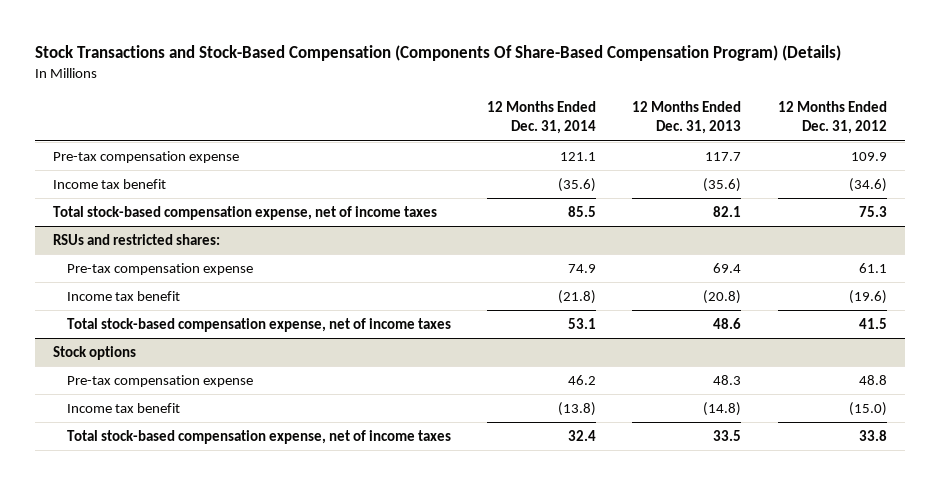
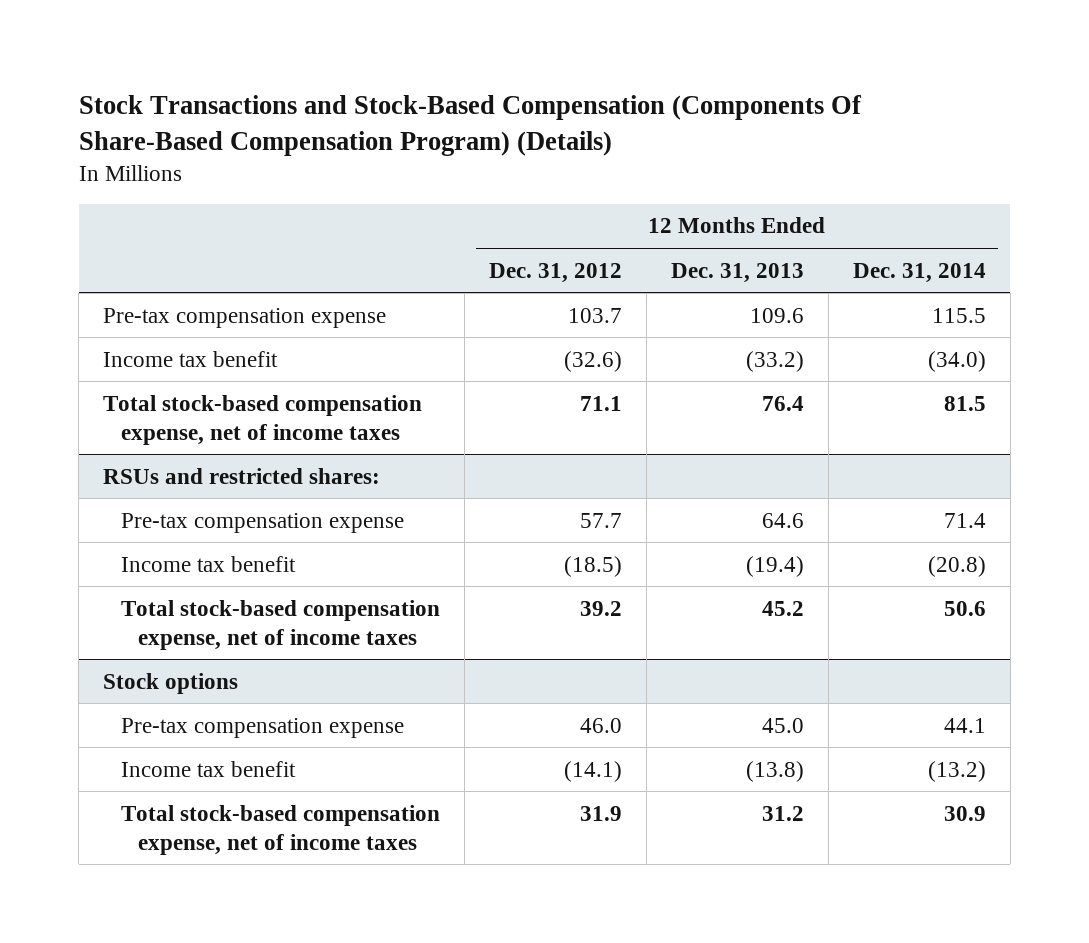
[560,151,597,161] 121.1 -> [931,307,986,323] 115.5
[705,151,742,161] 117.7 -> [749,307,804,323] 109.6
[850,151,887,161] 109.9 -> [567,307,622,323] 103.7
[558,177,597,192] (35.6) -> [927,350,986,372] (34.0)
[703,177,742,192] (35.6) -> [745,350,804,372] (33.2)
[848,177,887,192] (34.6) -> [563,350,622,372] (32.6)
[568,205,597,217] 85.5 -> [943,395,986,411] 81.5
[713,205,742,217] 82.1 -> [761,395,804,411] 76.4
[858,205,887,217] 75.3 -> [579,395,622,411] 71.1
[568,263,597,273] 74.9 -> [943,512,986,528] 71.4
[713,262,742,273] 69.4 -> [761,512,804,528] 64.6
[858,262,887,273] 61.1 -> [579,512,622,528] 57.7
[558,289,597,304] (21.8) -> [927,555,986,577] (20.8)
[703,289,742,304] (20.8) -> [745,555,804,577] (19.4)
[848,289,887,304] (19.6) -> [563,555,622,577] (18.5)
[568,317,597,329] 53.1 -> [943,600,986,616] 50.6
[713,317,742,329] 48.6 -> [761,600,804,616] 45.2
[858,317,887,329] 41.5 -> [579,600,622,616] 39.2
[568,374,597,385] 46.2 -> [943,717,986,733] 44.1
[713,374,742,385] 48.3 -> [761,717,804,733] 45.0
[858,374,887,385] 48.8 -> [579,717,622,733] 46.0
[558,401,597,416] (13.8) -> [927,760,986,782] (13.2)
[703,401,742,416] (14.8) -> [745,760,804,782] (13.8)
[848,401,887,416] (15.0) -> [563,760,622,782] (14.1)
[568,429,597,441] 32.4 -> [943,805,986,821] 30.9
[713,429,742,441] 33.5 -> [761,805,804,821] 31.2
[858,429,887,441] 33.8 -> [579,805,622,821] 31.9

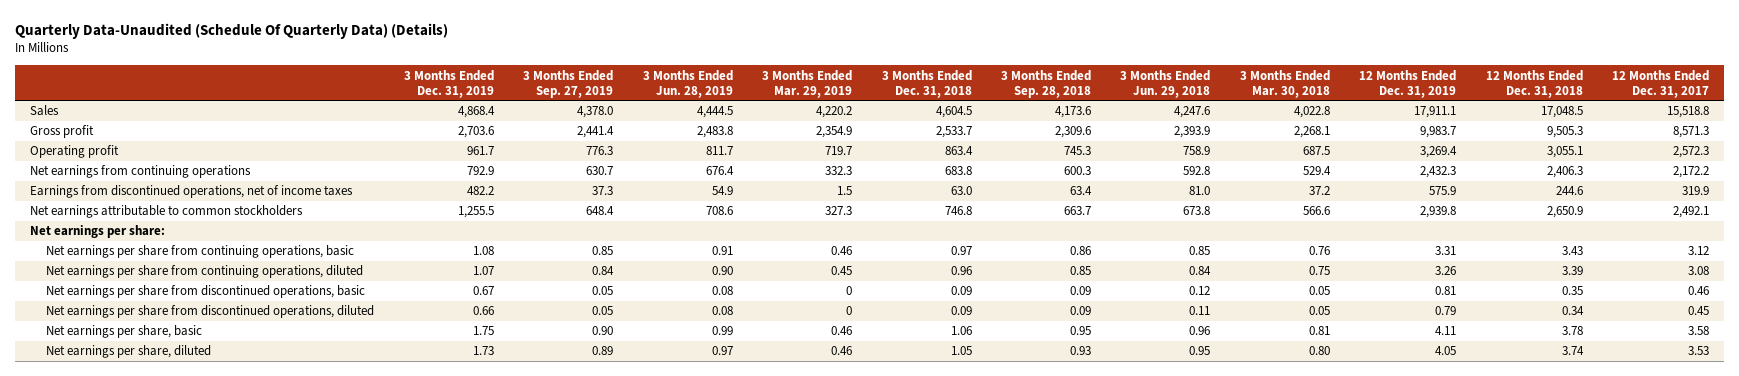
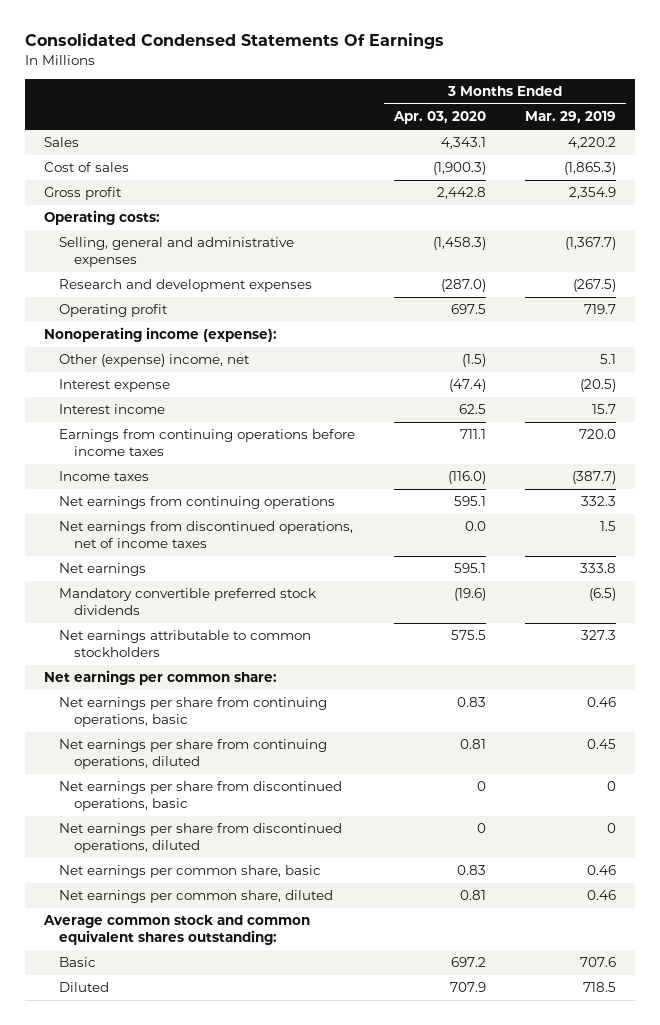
[14,23,448,40] Quarterly Data-Unaudited (Schedule Of Quarterly Data) (Details) -> [25,33,445,50] Consolidated Condensed Statements Of Earnings
[403,69,494,98] 3 Months Ended Dec. 31, 2019 -> none
[523,69,614,98] 3 Months Ended Sep. 27, 2019 -> none
[642,69,733,98] 3 Months Ended Jun. 28, 2019 -> none
[881,69,972,98] 3 Months Ended Dec. 31, 2018 -> none
[1001,69,1092,98] 3 Months Ended Sep. 28, 2018 -> none
[1120,69,1211,98] 3 Months Ended Jun. 29, 2018 -> none
[1239,69,1330,98] 3 Months Ended Mar. 30, 2018 -> none
[1359,69,1457,98] 12 Months Ended Dec. 31, 2019 -> none
[1485,69,1583,98] 12 Months Ended Dec. 31, 2018 -> none
[1612,69,1710,98] 12 Months Ended Dec. 31, 2017 -> none
none -> [393,111,487,125] Apr. 03, 2020
none -> [44,162,130,173] Cost of sales
none -> [44,210,161,226] Operating costs:
none -> [59,237,295,267] Selling, general and administrative expenses
none -> [59,279,313,293] Research and development expenses
none -> [44,327,278,343] Nonoperating income (expense):
none -> [59,354,251,368] Other (expense) income, net
none -> [59,379,171,393] Interest expense
none -> [59,404,166,415] Interest income
none -> [59,429,356,456] Earnings from continuing operations before income taxes
none -> [59,471,150,482] Income taxes
[29,185,353,199] Earnings from discontinued operations, net of income taxes -> [59,521,354,548] Net earnings from discontinued operations, net of income taxes
none -> [59,563,147,577] Net earnings
none -> [59,588,317,615] Mandatory convertible preferred stock dividends
[29,225,165,239] Net earnings per share: -> [44,670,278,686] Net earnings per common share:
[46,325,203,339] Net earnings per share, basic -> [59,865,322,879] Net earnings per common share, basic
[46,345,212,359] Net earnings per share, diluted -> [59,890,334,904] Net earnings per common share, diluted
none -> [43,915,311,945] Average common stock and common equivalent shares outstanding:
none -> [59,957,97,968] Basic
none -> [59,982,110,993] Diluted

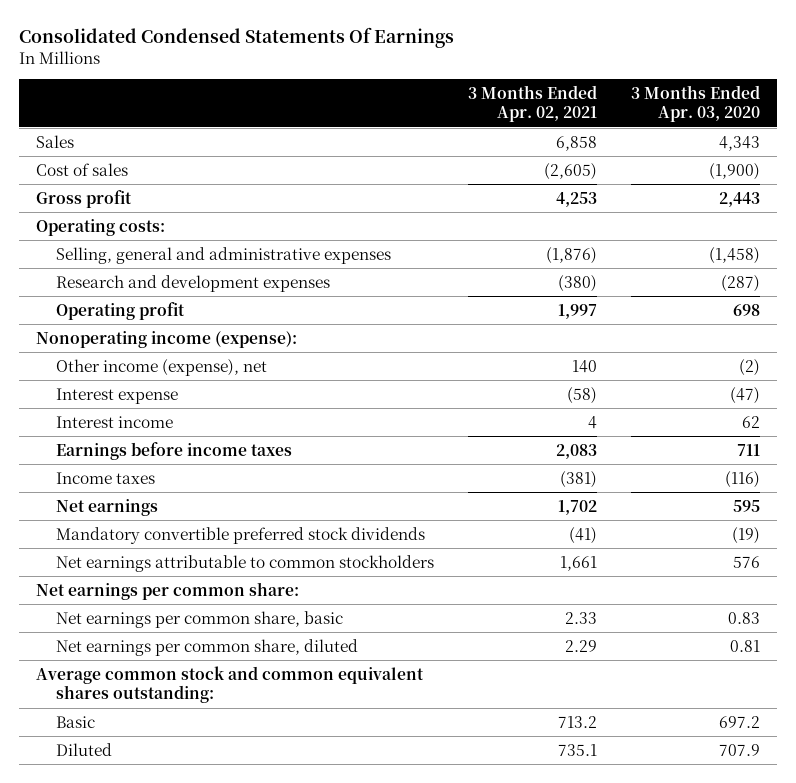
[525,111,617,124] Mar. 29, 2019 -> none
none -> [468,84,598,123] 3 Months Ended Apr. 02, 2021
[441,137,487,150] 4,343.1 -> [719,135,761,151] 4,343
[433,162,487,176] (1,900.3) -> [709,162,761,180] (1,900)
[437,187,487,200] 2,442.8 -> [719,191,761,207] 2,443
[433,237,487,251] (1,458.3) -> [709,246,761,264] (1,458)
[441,279,487,293] (287.0) -> [721,274,761,292] (287)
[451,304,487,315] 697.5 -> [733,303,761,316] 698
[59,496,336,510] Net earnings from continuing operations -> none
[59,521,354,548] Net earnings from discontinued operations, net of income taxes -> none
[59,354,251,368] Other (expense) income, net -> [55,358,267,376] Other income (expense), net
[462,354,487,368] (1.5) -> [739,358,761,376] (2)
[449,379,487,393] (47.4) -> [730,386,761,404] (47)
[459,404,487,415] 62.5 -> [742,415,761,428] 62
[59,429,356,456] Earnings from continuing operations before income taxes -> [55,441,292,460] Earnings before income taxes
[460,429,487,440] 711.1 -> [737,443,761,456] 711
[448,471,487,485] (116.0) -> [725,470,761,488] (116)
[454,563,487,574] 595.1 -> [733,499,761,512] 595
[454,588,487,602] (19.6) -> [732,526,761,544] (19)
[451,630,487,641] 575.5 -> [733,555,761,568] 576
[59,697,328,727] Net earnings per share from continuing operations, basic -> none
[59,739,328,769] Net earnings per share from continuing operations, diluted -> none
[59,781,343,811] Net earnings per share from discontinued operations, basic -> none
[59,823,343,853] Net earnings per share from discontinued operations, diluted -> none

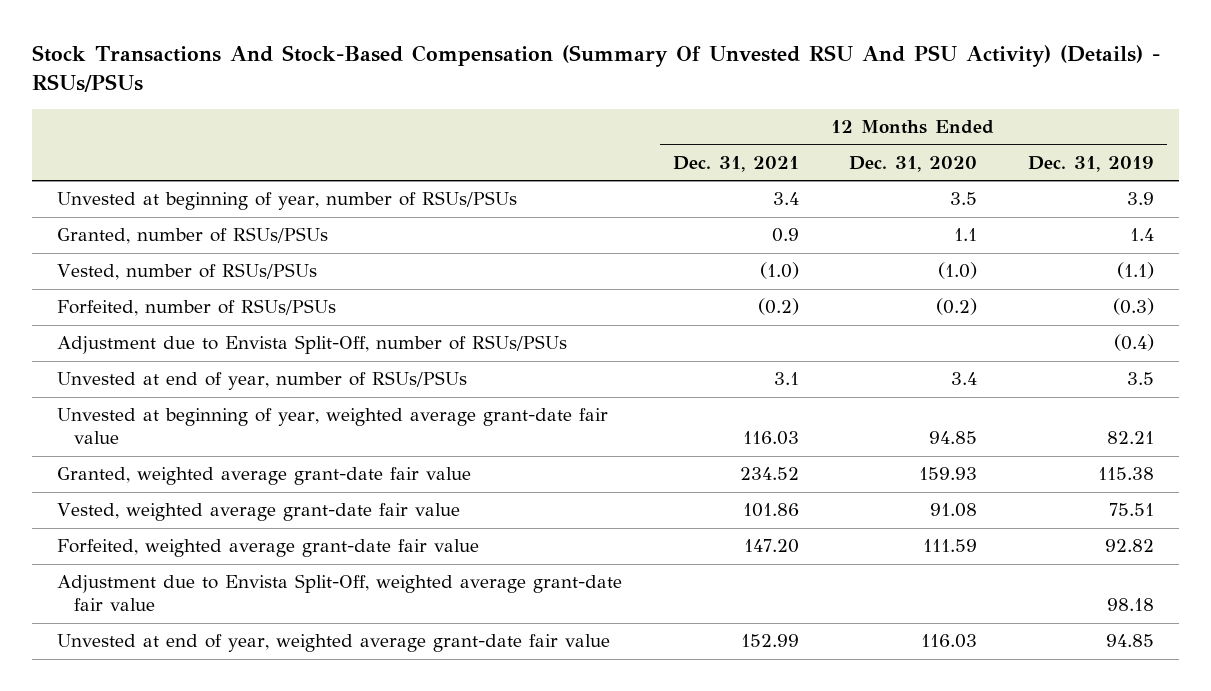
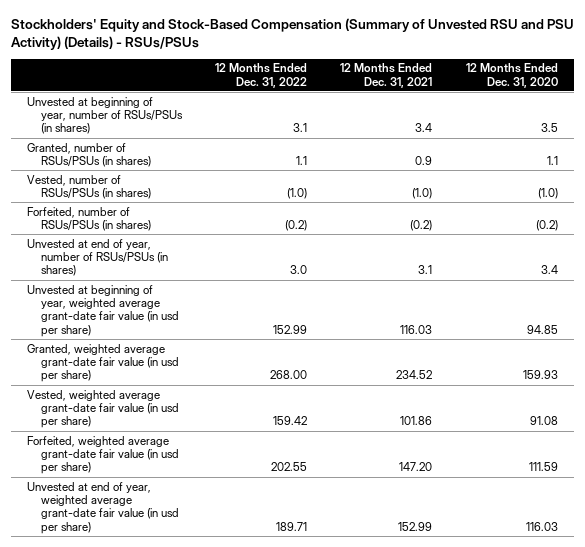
[31,44,1160,93] Stock Transactions And Stock-Based Compensation (Summary Of Unvested RSU And PSU Activity) (Details) - RSUs/PSUs -> [10,17,574,50] Stockholders' Equity and Stock-Based Compensation (Summary of Unvested RSU and PSU Activity) (Details) - RSUs/PSUs
[1028,156,1155,173] Dec. 31, 2019 -> none
none -> [215,63,308,88] 12 Months Ended Dec. 31, 2022
[57,335,568,355] Adjustment due to Envista Split-Off, number of RSUs/PSUs -> none
[57,574,623,612] Adjustment due to Envista Split-Off, weighted average grant-date fair value -> none
[57,191,518,211] Unvested at beginning of year, number of RSUs/PSUs -> [27,96,183,135] Unvested at beginning of year, number of RSUs/PSUs (in shares)
[57,227,329,245] Granted, number of RSUs/PSUs -> [27,142,151,168] Granted, number of RSUs/PSUs (in shares)
[57,263,318,281] Vested, number of RSUs/PSUs -> [27,174,151,200] Vested, number of RSUs/PSUs (in shares)
[57,299,337,317] Forfeited, number of RSUs/PSUs -> [27,206,151,232] Forfeited, number of RSUs/PSUs (in shares)
[57,371,468,391] Unvested at end of year, number of RSUs/PSUs -> [27,238,168,277] Unvested at end of year, number of RSUs/PSUs (in shares)
[57,408,609,445] Unvested at beginning of year, weighted average grant-date fair value -> [27,284,179,337] Unvested at beginning of year, weighted average grant-date fair value (in usd per share)
[57,467,472,486] Granted, weighted average grant-date fair value -> [27,343,179,383] Granted, weighted average grant-date fair value (in usd per share)
[57,503,461,522] Vested, weighted average grant-date fair value -> [27,389,179,429] Vested, weighted average grant-date fair value (in usd per share)
[57,539,480,558] Forfeited, weighted average grant-date fair value -> [27,435,179,475] Forfeited, weighted average grant-date fair value (in usd per share)
[57,634,611,653] Unvested at end of year, weighted average grant-date fair value -> [27,481,179,534] Unvested at end of year, weighted average grant-date fair value (in usd per share)

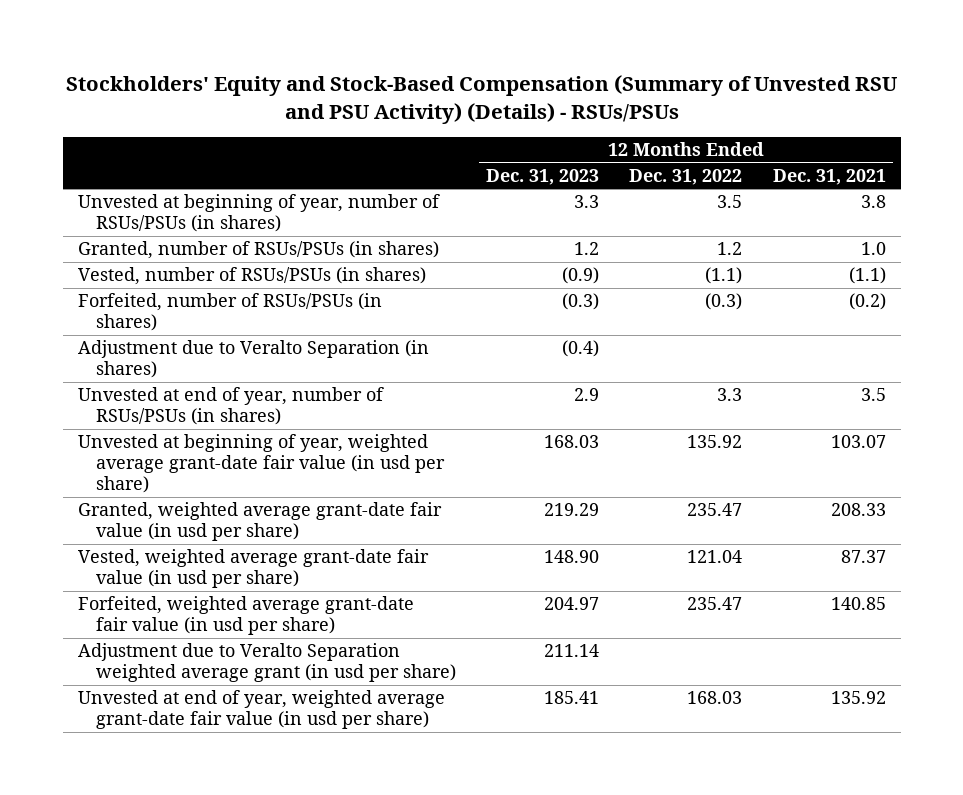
[465,63,558,88] 12 Months Ended Dec. 31, 2020 -> none
none -> [486,168,600,185] Dec. 31, 2023
[293,123,308,133] 3.1 -> [717,195,743,209] 3.5
[415,123,433,133] 3.4 -> [860,195,886,209] 3.8
[296,156,308,166] 1.1 -> [717,242,743,256] 1.2
[415,156,433,166] 0.9 -> [860,242,886,256] 1.0
[287,188,308,200] (1.0) -> [705,267,743,285] (1.1)
[412,188,433,200] (1.0) -> [848,267,886,285] (1.1)
[285,220,308,232] (0.2) -> [705,293,743,311] (0.3)
none -> [77,340,429,379] Adjustment due to Veralto Separation (in shares)
[290,265,308,275] 3.0 -> [717,388,743,402] 3.3
[418,265,433,275] 3.1 -> [860,388,886,402] 3.5
[273,324,308,334] 152.99 -> [687,435,743,449] 135.92
[400,324,433,334] 116.03 -> [830,435,886,449] 103.07
[270,370,308,380] 268.00 -> [687,503,743,517] 235.47
[396,370,433,380] 234.52 -> [830,503,886,517] 208.33
[273,416,308,426] 159.42 -> [687,550,743,564] 121.04
[400,416,433,426] 101.86 -> [840,550,886,564] 87.37
[271,462,308,472] 202.55 -> [687,597,743,611] 235.47
[399,462,433,472] 147.20 -> [830,597,886,611] 140.85
none -> [77,643,457,683] Adjustment due to Veralto Separation weighted average grant (in usd per share)
[276,521,308,531] 189.71 -> [687,691,743,705] 168.03
[398,521,433,531] 152.99 -> [830,691,886,705] 135.92

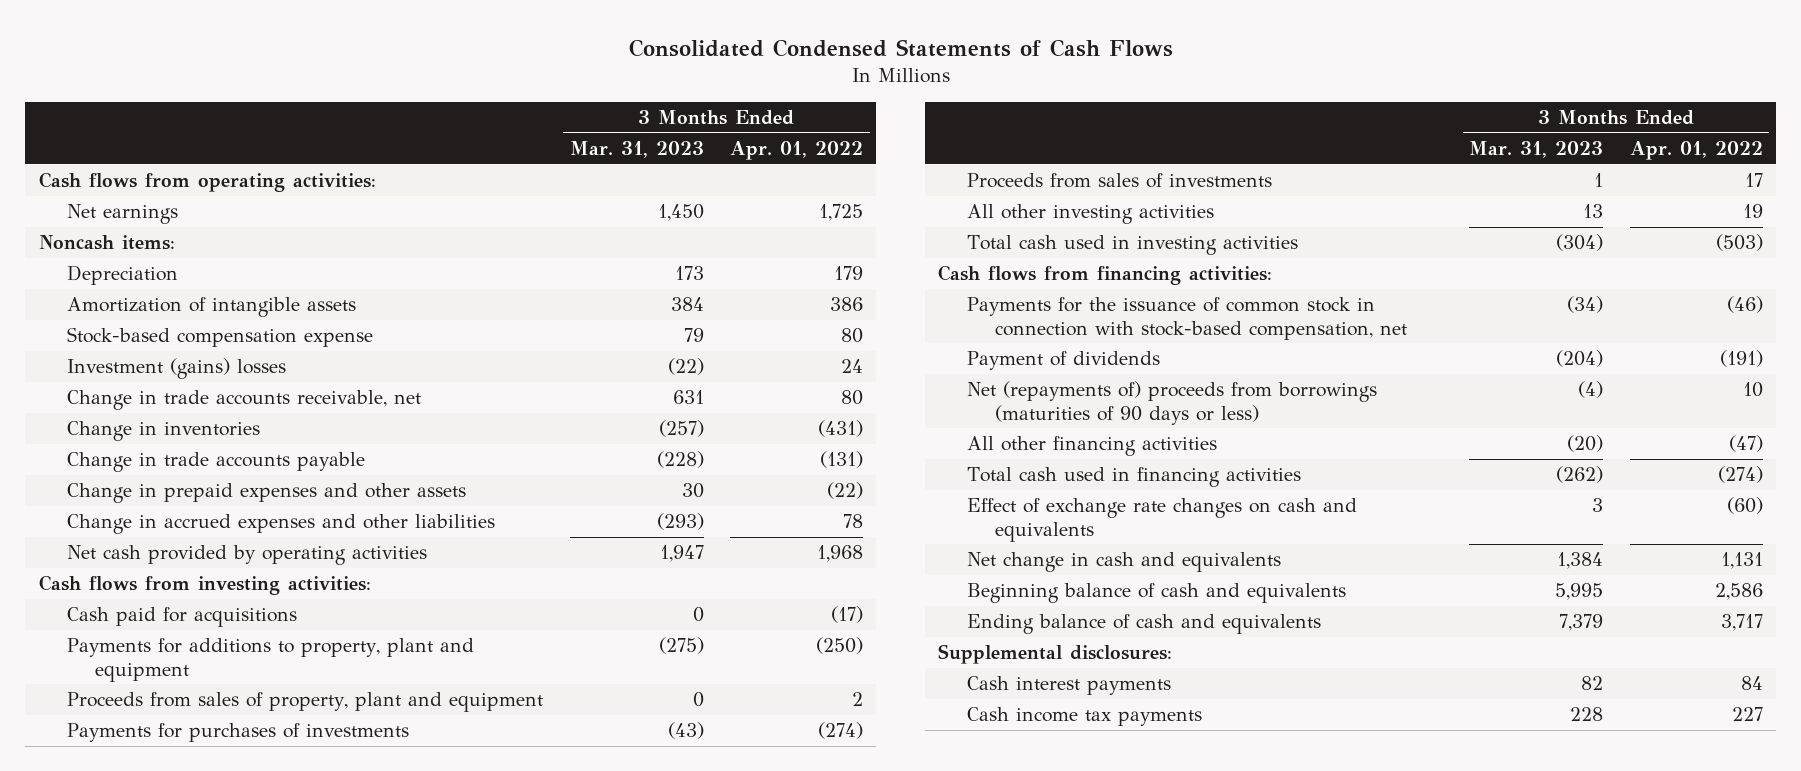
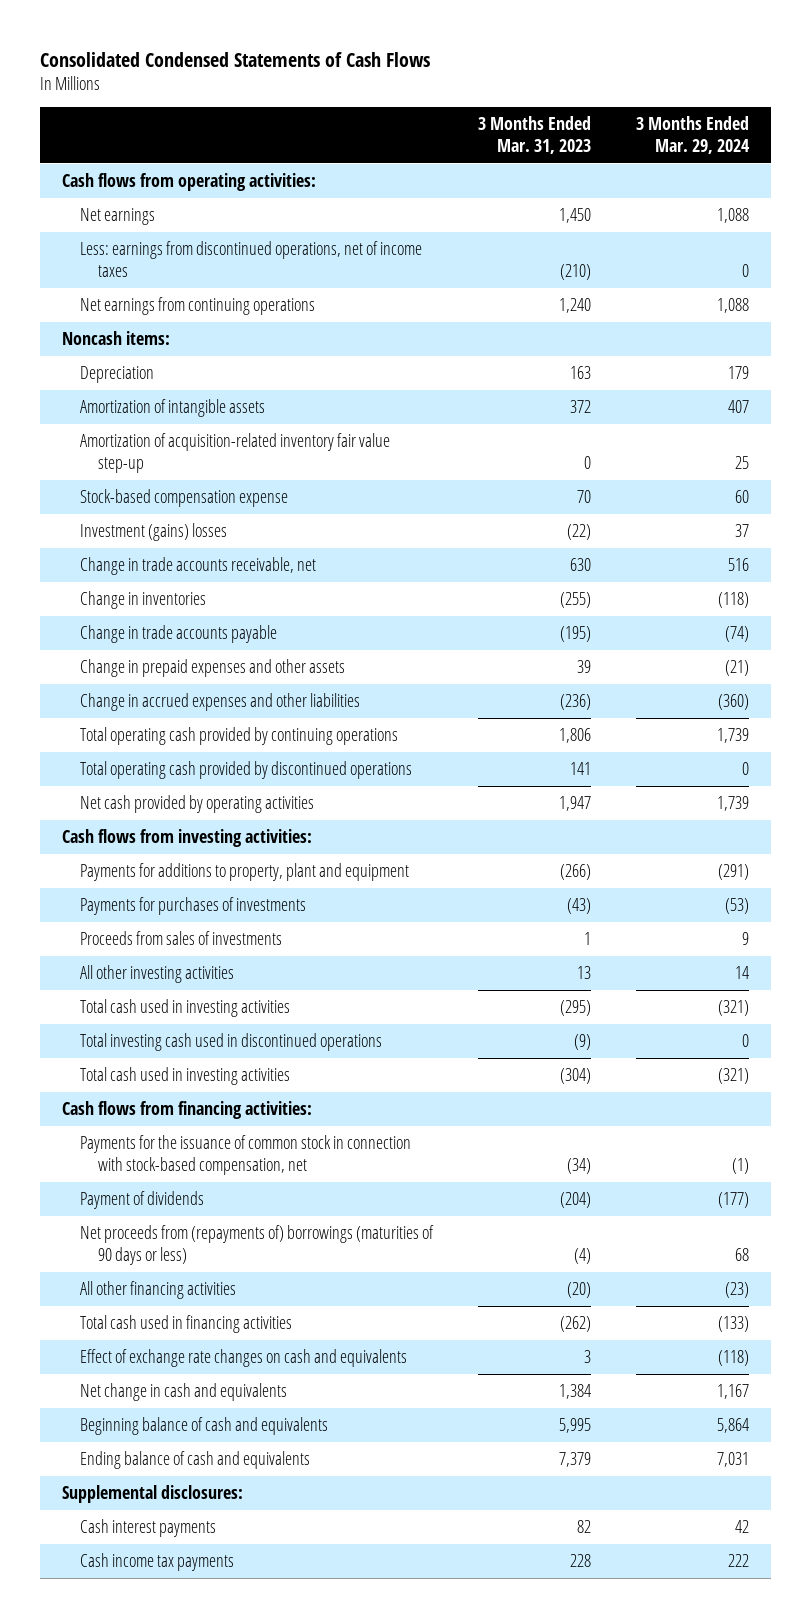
[730,140,864,160] Apr. 01, 2022 -> none
none -> [636,116,751,155] 3 Months Ended Mar. 29, 2024
none -> [80,240,423,278] Less: earnings from discontinued operations, net of income taxes
none -> [80,296,316,315] Net earnings from continuing operations
[674,266,704,281] 173 -> [570,365,592,379] 163
[670,297,704,312] 384 -> [570,399,592,413] 372
none -> [80,432,391,474] Amortization of acquisition-related inventory fair value step-up
[683,328,704,343] 79 -> [577,489,592,503] 70
[672,390,704,405] 631 -> [570,557,592,571] 630
[658,420,704,438] (257) -> [560,591,592,608] (255)
[656,451,704,469] (228) -> [560,625,592,642] (195)
[681,483,704,499] 30 -> [577,659,592,673] 39
[656,513,704,531] (293) -> [560,693,592,710] (236)
none -> [80,726,399,745] Total operating cash provided by continuing operations
none -> [80,760,413,779] Total operating cash provided by discontinued operations
[67,607,298,628] Cash paid for acquisitions -> none
[67,692,544,713] Proceeds from sales of property, plant and equipment -> none
[658,637,704,655] (275) -> [560,863,592,880] (266)
none -> [80,998,291,1017] Total cash used in investing activities
none -> [80,1032,383,1051] Total investing cash used in discontinued operations
[966,381,1377,425] Net (repayments of) proceeds from borrowings (maturities of 90 days or less) -> [80,1224,435,1266] Net proceeds from (repayments of) borrowings (maturities of 90 days or less)

